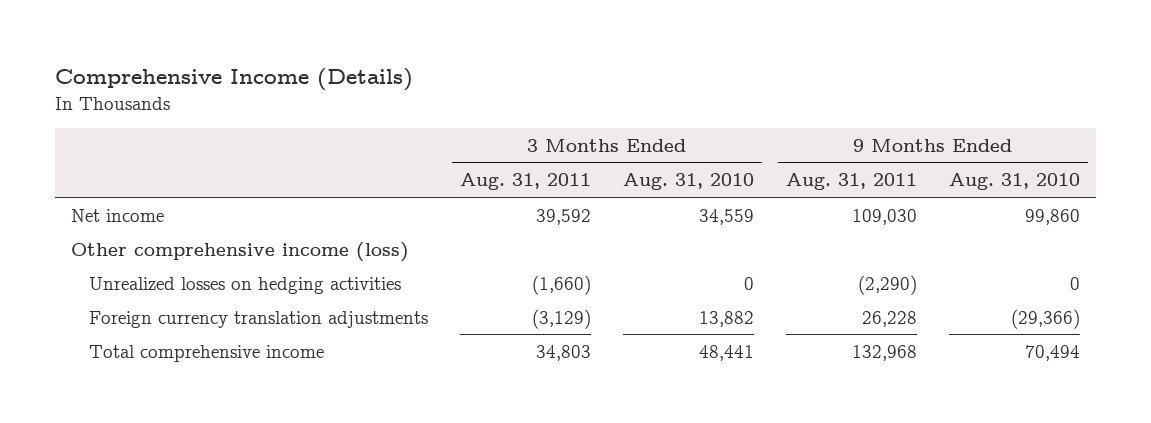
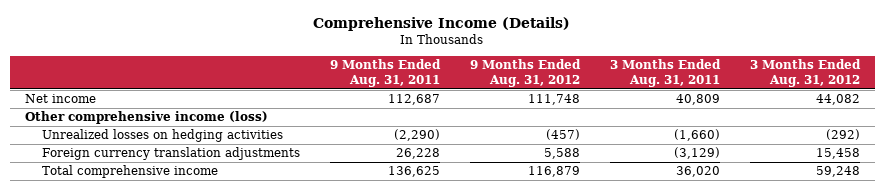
[623,173,755,191] Aug. 31, 2010 -> none
[949,173,1081,191] Aug. 31, 2010 -> none
none -> [470,58,582,87] 9 Months Ended Aug. 31, 2012
none -> [749,58,861,87] 3 Months Ended Aug. 31, 2012
[536,208,592,225] 39,592 -> [676,94,721,106] 40,809
[852,208,918,225] 109,030 -> [388,94,441,106] 112,687
[536,344,592,361] 34,803 -> [676,166,721,178] 36,020
[852,344,918,361] 132,968 -> [388,166,441,178] 136,625

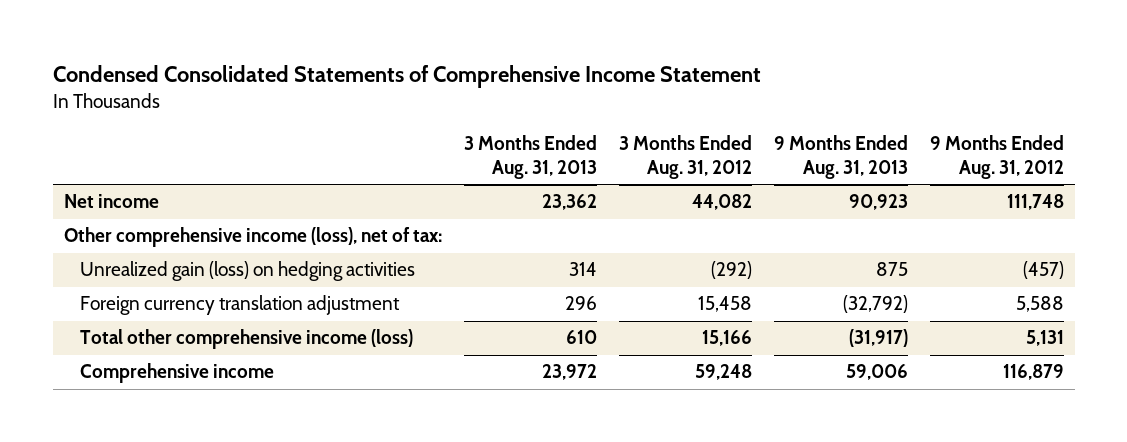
[313,17,571,32] Comprehensive Income (Details) -> [52,65,761,89] Condensed Consolidated Statements of Comprehensive Income Statement
[330,58,442,87] 9 Months Ended Aug. 31, 2011 -> none
[610,58,722,87] 3 Months Ended Aug. 31, 2011 -> none
none -> [463,135,597,180] 3 Months Ended Aug. 31, 2013
none -> [773,135,908,180] 9 Months Ended Aug. 31, 2013
[24,111,268,125] Other comprehensive income (loss) -> [63,227,442,248] Other comprehensive income (loss), net of tax:
[42,129,284,143] Unrealized losses on hedging activities -> [79,261,415,282] Unrealized gain (loss) on hedging activities
[42,147,301,161] Foreign currency translation adjustments -> [79,295,400,316] Foreign currency translation adjustment
none -> [79,329,413,350] Total other comprehensive income (loss)
[42,165,219,179] Total comprehensive income -> [79,363,274,384] Comprehensive income

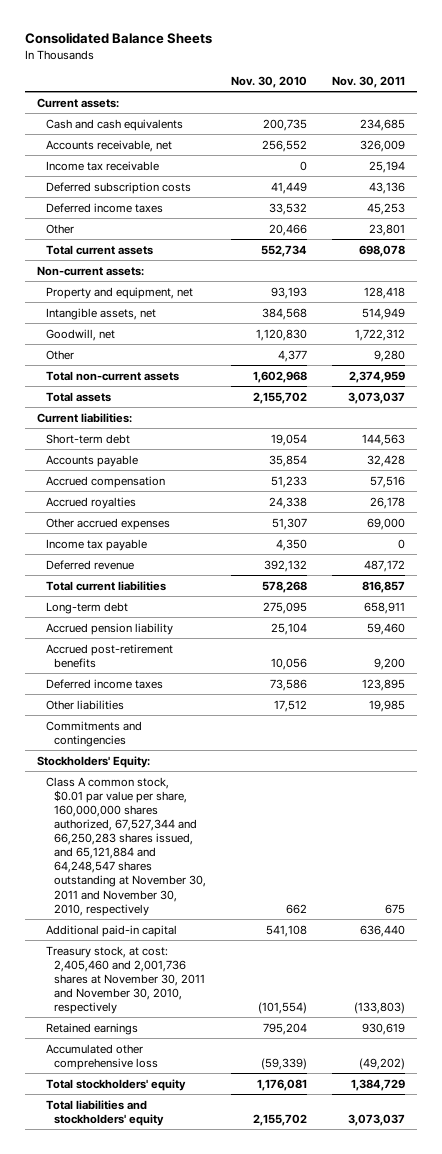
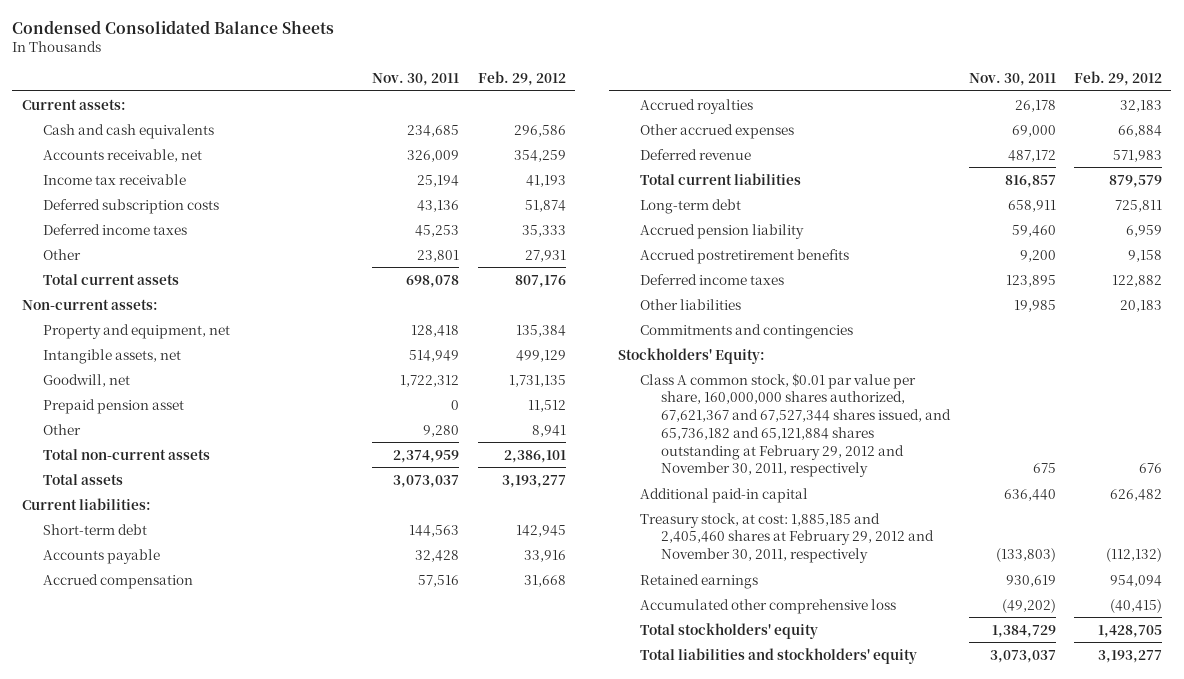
[24,31,212,44] Consolidated Balance Sheets -> [12,19,335,34] Condensed Consolidated Balance Sheets
[230,75,307,88] Nov. 30, 2010 -> none
none -> [477,71,566,87] Feb. 29, 2012
none -> [43,398,185,414] Prepaid pension asset
[45,538,147,551] Income tax payable -> none
[45,643,173,668] Accrued post-retirement benefits -> [639,248,849,264] Accrued postretirement benefits
[45,776,206,916] Class A common stock, $0.01 par value per share, 160,000,000 shares authorized, 67,527,344 and 66,250,283 shares issued, and 65,121,884 and 64,248,547 shares outstanding at November 30, 2011 and November 30, 2010, respectively -> [639,372,952,478] Class A common stock, $0.01 par value per share, 160,000,000 shares authorized, 67,621,367 and 67,527,344 shares issued, and 65,736,182 and 65,121,884 shares outstanding at February 29, 2012 and November 30, 2011, respectively
[45,945,205,1015] Treasury stock, at cost: 2,405,460 and 2,001,736 shares at November 30, 2011 and November 30, 2010, respectively -> [639,512,935,564] Treasury stock, at cost: 1,885,185 and 2,405,460 shares at February 29, 2012 and November 30, 2011, respectively

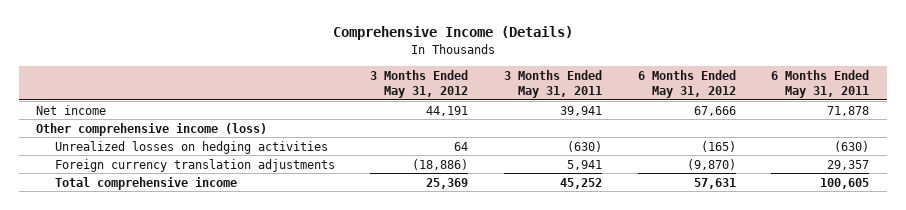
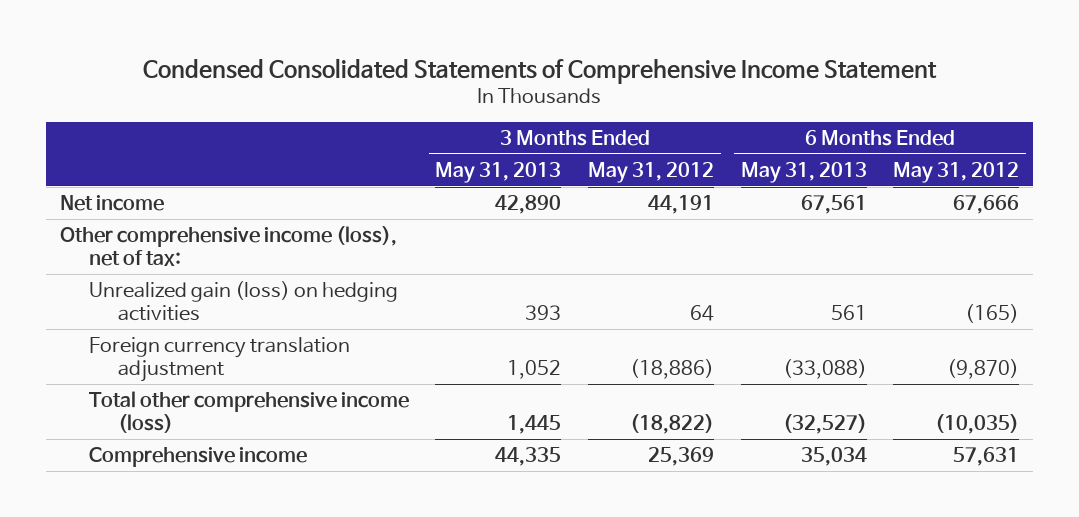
[332,26,573,41] Comprehensive Income (Details) -> [143,57,938,84] Condensed Consolidated Statements of Comprehensive Income Statement
[504,69,603,98] 3 Months Ended May 31, 2011 -> none
[771,69,870,98] 6 Months Ended May 31, 2011 -> none
none -> [435,161,562,183] May 31, 2013
none -> [740,161,867,183] May 31, 2013
[36,122,268,136] Other comprehensive income (loss) -> [59,225,397,266] Other comprehensive income (loss), net of tax:
[54,140,328,154] Unrealized losses on hedging activities -> [88,280,398,321] Unrealized gain (loss) on hedging activities
[54,158,335,172] Foreign currency translation adjustments -> [88,336,350,382] Foreign currency translation adjustment
none -> [88,390,409,433] Total other comprehensive income (loss)
[54,176,237,190] Total comprehensive income -> [88,446,307,467] Comprehensive income

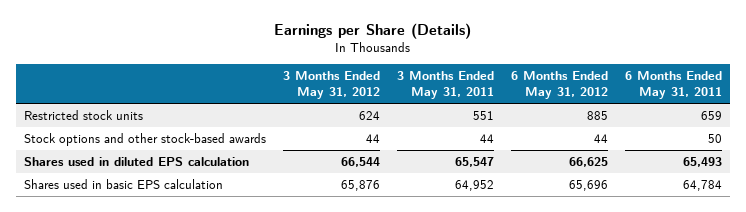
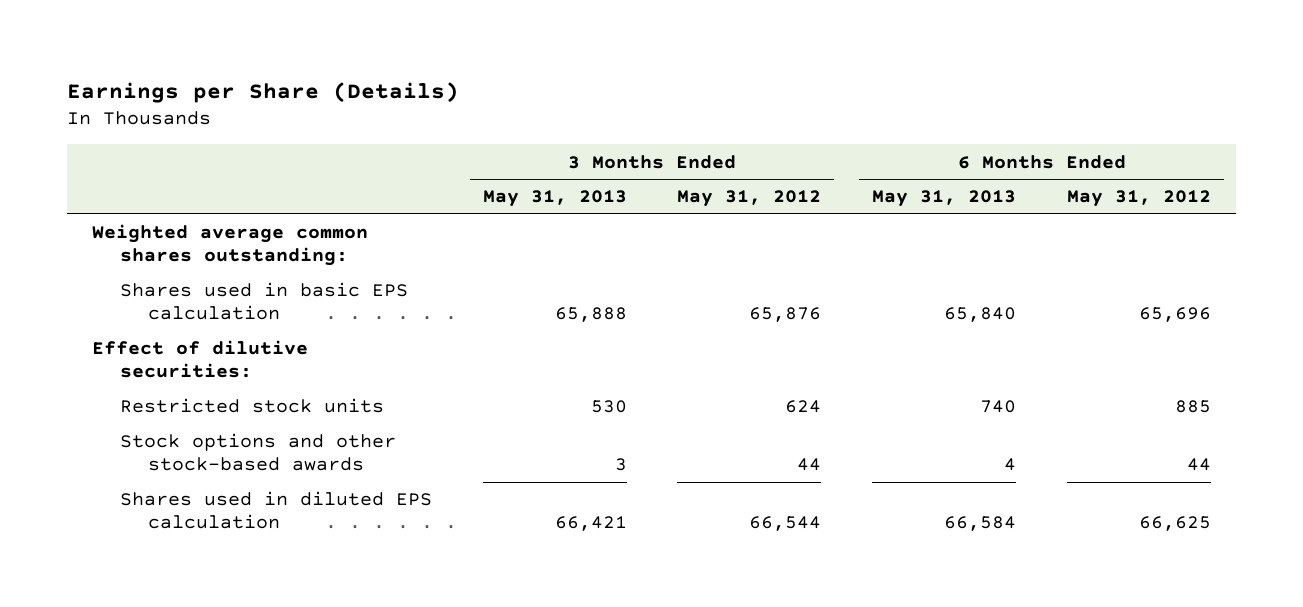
[397,71,495,100] 3 Months Ended May 31, 2011 -> none
[624,71,722,100] 6 Months Ended May 31, 2011 -> none
none -> [482,190,627,208] May 31, 2013
none -> [872,190,1017,208] May 31, 2013
none -> [92,224,369,267] Weighted average common shares outstanding:
[24,178,224,189] Shares used in basic EPS calculation -> [119,282,408,321] Shares used in basic EPS calculation
none -> [92,340,309,379] Effect of dilutive securities:

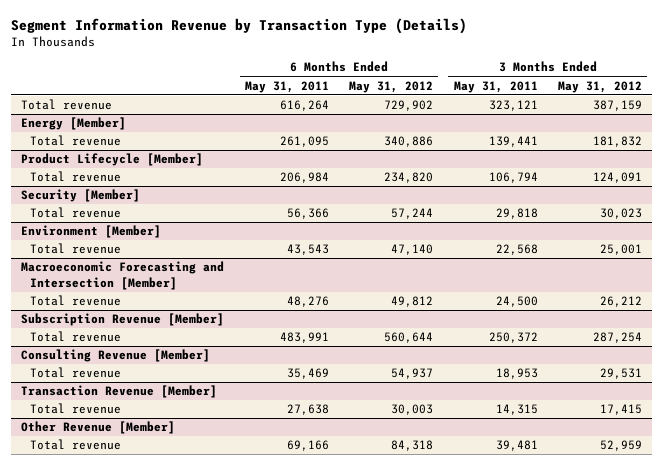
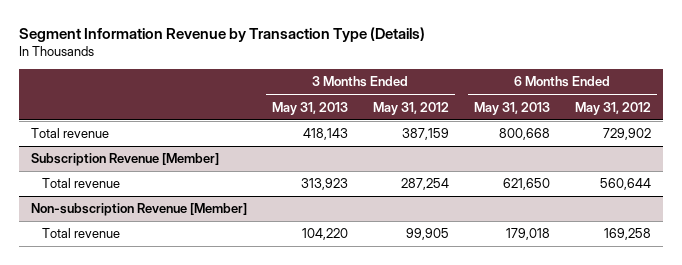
[244,80,329,93] May 31, 2011 -> none
[453,80,538,93] May 31, 2011 -> none
none -> [272,101,349,115] May 31, 2013
none -> [473,101,550,115] May 31, 2013
[21,117,127,131] Energy [Member] -> none
[29,135,121,147] Total revenue -> none
[21,153,204,167] Product Lifecycle [Member] -> none
[29,171,121,183] Total revenue -> none
[21,189,141,203] Security [Member] -> none
[29,207,121,219] Total revenue -> none
[21,225,162,239] Environment [Member] -> none
[29,243,121,255] Total revenue -> none
[21,261,225,290] Macroeconomic Forecasting and Intersection [Member] -> none
[29,295,121,307] Total revenue -> none
[21,349,211,363] Consulting Revenue [Member] -> none
[21,385,218,399] Transaction Revenue [Member] -> none
[29,403,121,415] Total revenue -> none
[21,421,176,435] Other Revenue [Member] -> none
[29,439,121,451] Total revenue -> none
none -> [31,203,248,217] Non-subscription Revenue [Member]
[391,368,434,380] 54,937 -> [603,228,651,241] 169,258
[599,368,642,380] 29,531 -> [405,228,449,241] 99,905

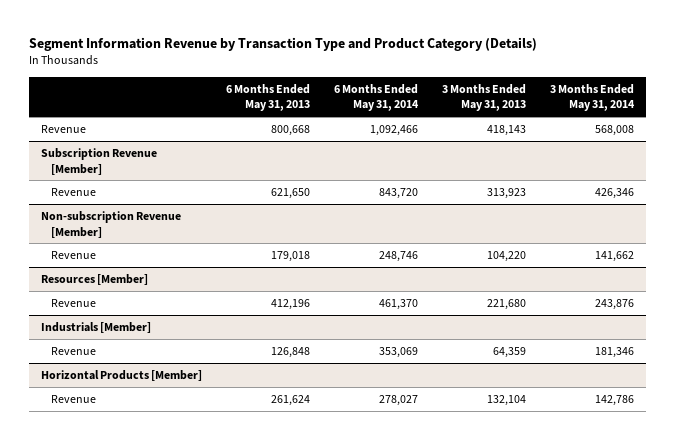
[18,26,425,42] Segment Information Revenue by Transaction Type (Details) -> [28,36,537,51] Segment Information Revenue by Transaction Type and Product Category (Details)
[372,101,449,115] May 31, 2012 -> none
[574,101,651,115] May 31, 2012 -> none
none -> [334,83,420,112] 6 Months Ended May 31, 2014
none -> [550,83,636,112] 3 Months Ended May 31, 2014
[31,128,110,139] Total revenue -> [41,124,87,133] Revenue
[42,178,121,189] Total revenue -> [50,187,96,196] Revenue
[42,228,121,239] Total revenue -> [50,250,96,259] Revenue
none -> [41,273,149,285] Resources [Member]
none -> [50,298,96,307] Revenue
none -> [41,321,152,333] Industrials [Member]
none -> [50,346,96,355] Revenue
none -> [41,369,203,381] Horizontal Products [Member]
none -> [50,394,96,403] Revenue

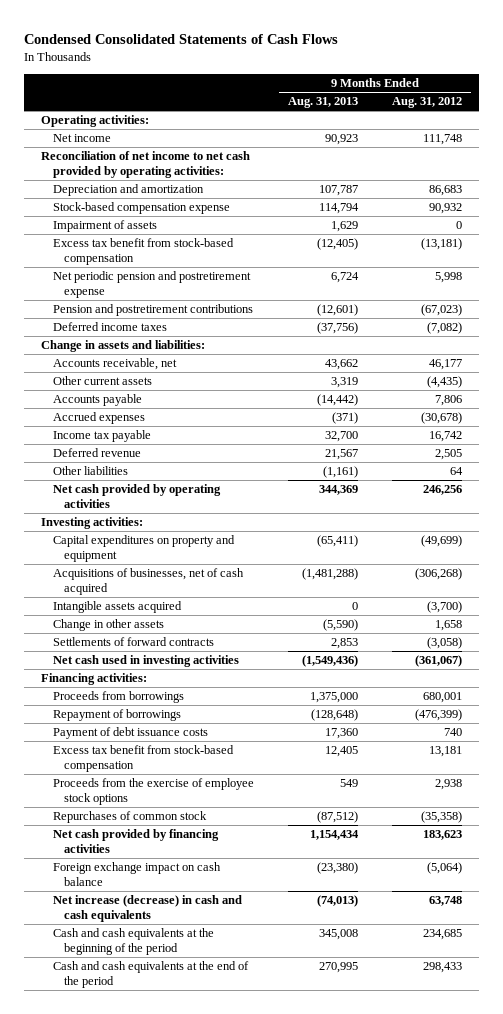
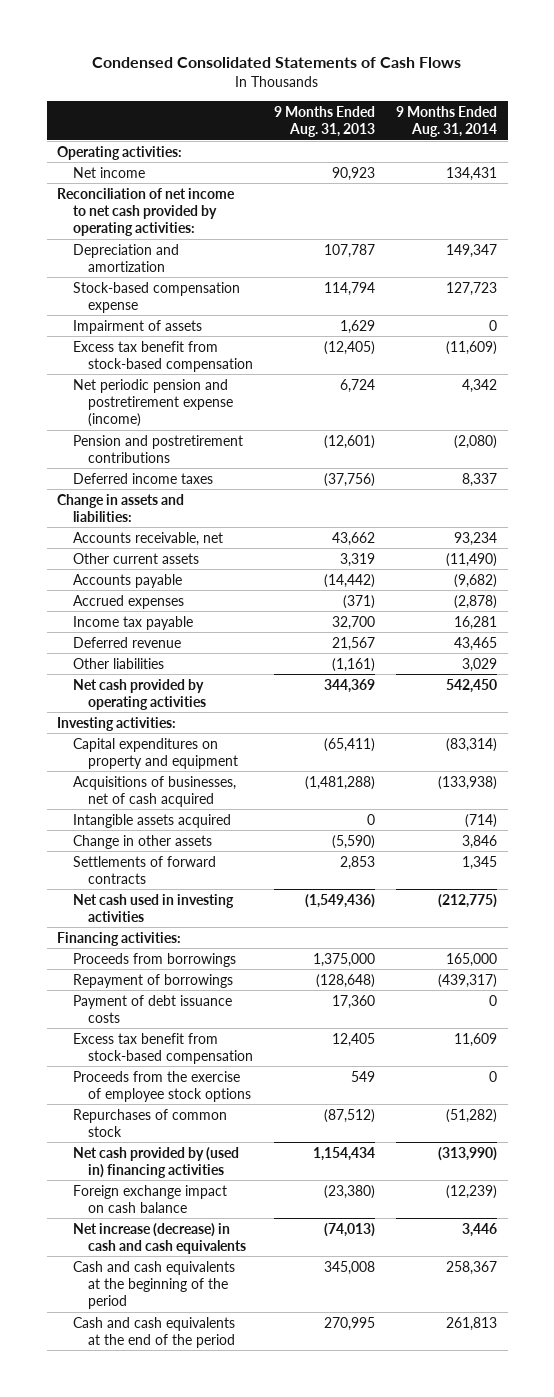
[392,97,463,109] Aug. 31, 2012 -> none
none -> [396,105,498,138] 9 Months Ended Aug. 31, 2014
[52,271,251,299] Net periodic pension and postretirement expense -> [72,378,234,428] Net periodic pension and postretirement expense (income)
[52,829,219,854] Net cash provided by financing activities -> [72,1146,239,1178] Net cash provided by (used in) financing activities

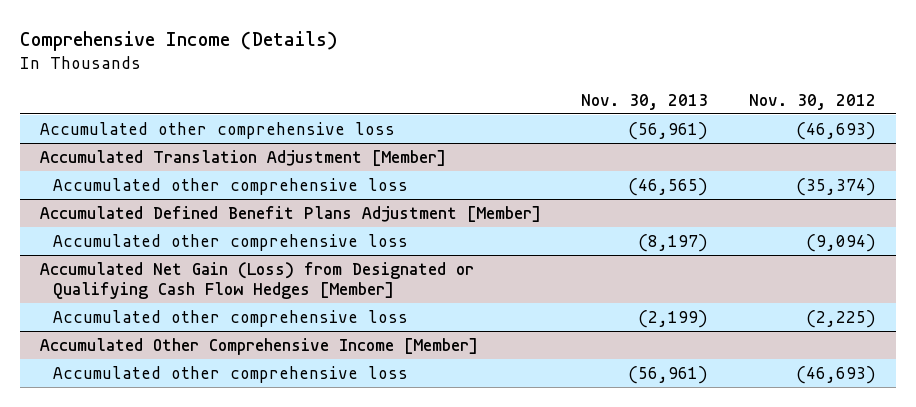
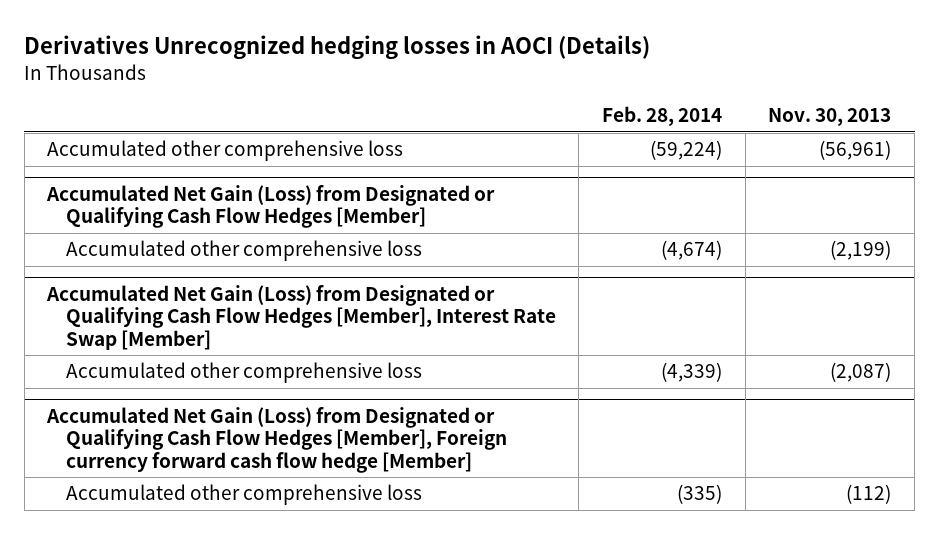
[19,31,338,52] Comprehensive Income (Details) -> [24,34,651,60] Derivatives Unrecognized hedging losses in AOCI (Details)
[748,94,876,111] Nov. 30, 2012 -> none
none -> [601,106,722,127] Feb. 28, 2014
[39,149,446,166] Accumulated Translation Adjustment [Member] -> none
[53,177,409,195] Accumulated other comprehensive loss -> none
[39,205,541,222] Accumulated Defined Benefit Plans Adjustment [Member] -> none
[53,233,409,251] Accumulated other comprehensive loss -> none
[39,337,478,355] Accumulated Other Comprehensive Income [Member] -> none
none -> [46,284,556,350] Accumulated Net Gain (Loss) from Designated or Qualifying Cash Flow Hedges [Member], Interest Rate Swap [Member]
[628,365,709,384] (56,961) -> [830,362,892,383] (2,087)
none -> [46,406,507,473] Accumulated Net Gain (Loss) from Designated or Qualifying Cash Flow Hedges [Member], Foreign currency forward cash flow hedge [Member]
none -> [65,484,422,506] Accumulated other comprehensive loss

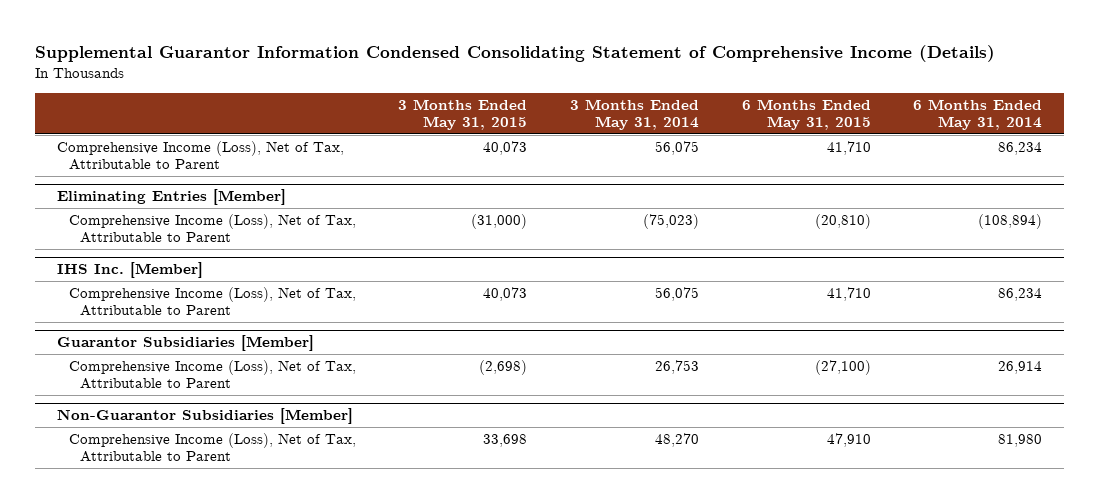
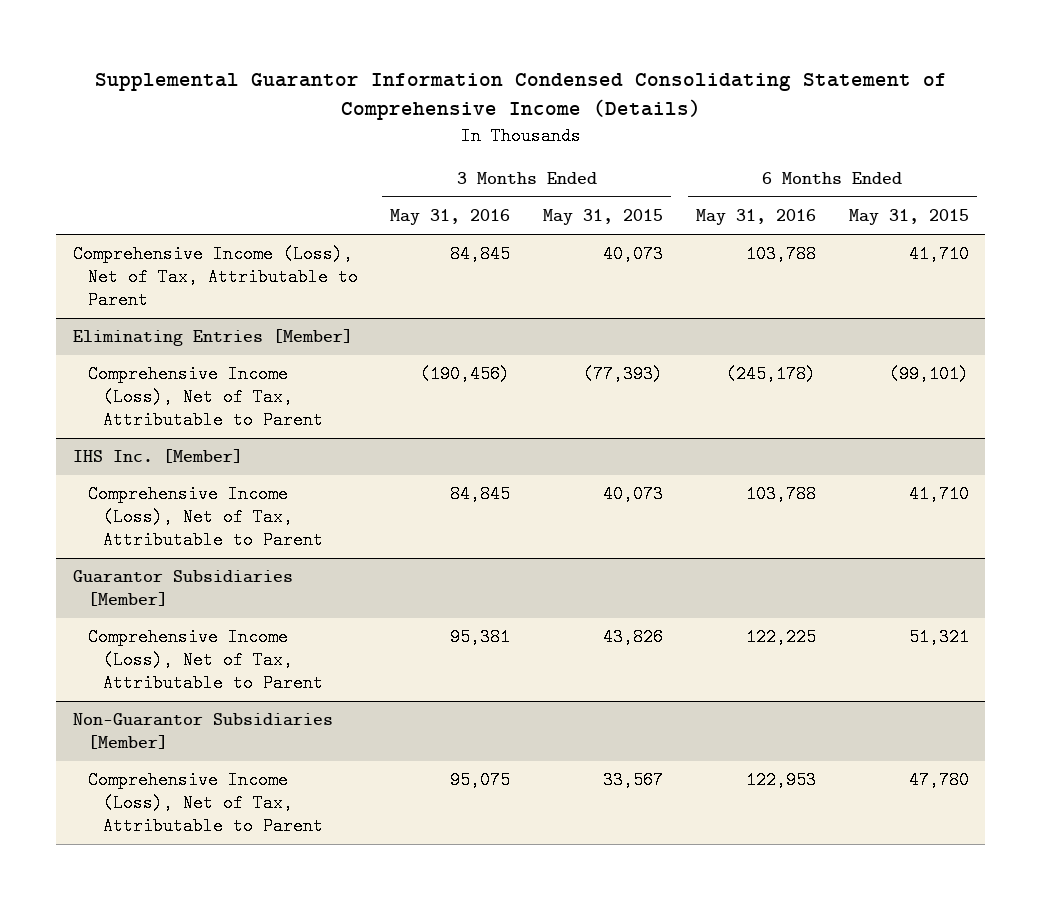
[569,98,699,131] 3 Months Ended May 31, 2014 -> none
[913,98,1043,131] 6 Months Ended May 31, 2014 -> none
none -> [390,209,511,226] May 31, 2016
none -> [695,209,816,226] May 31, 2016
[471,213,528,229] (31,000) -> [583,365,664,384] (77,393)
[814,213,871,229] (20,810) -> [888,365,969,384] (99,101)
[479,359,528,375] (2,698) -> [603,628,664,647] 43,826
[814,359,871,375] (27,100) -> [908,628,969,647] 51,321
[483,433,528,447] 33,698 -> [603,771,664,790] 33,567
[826,432,871,447] 47,910 -> [908,771,969,790] 47,780

